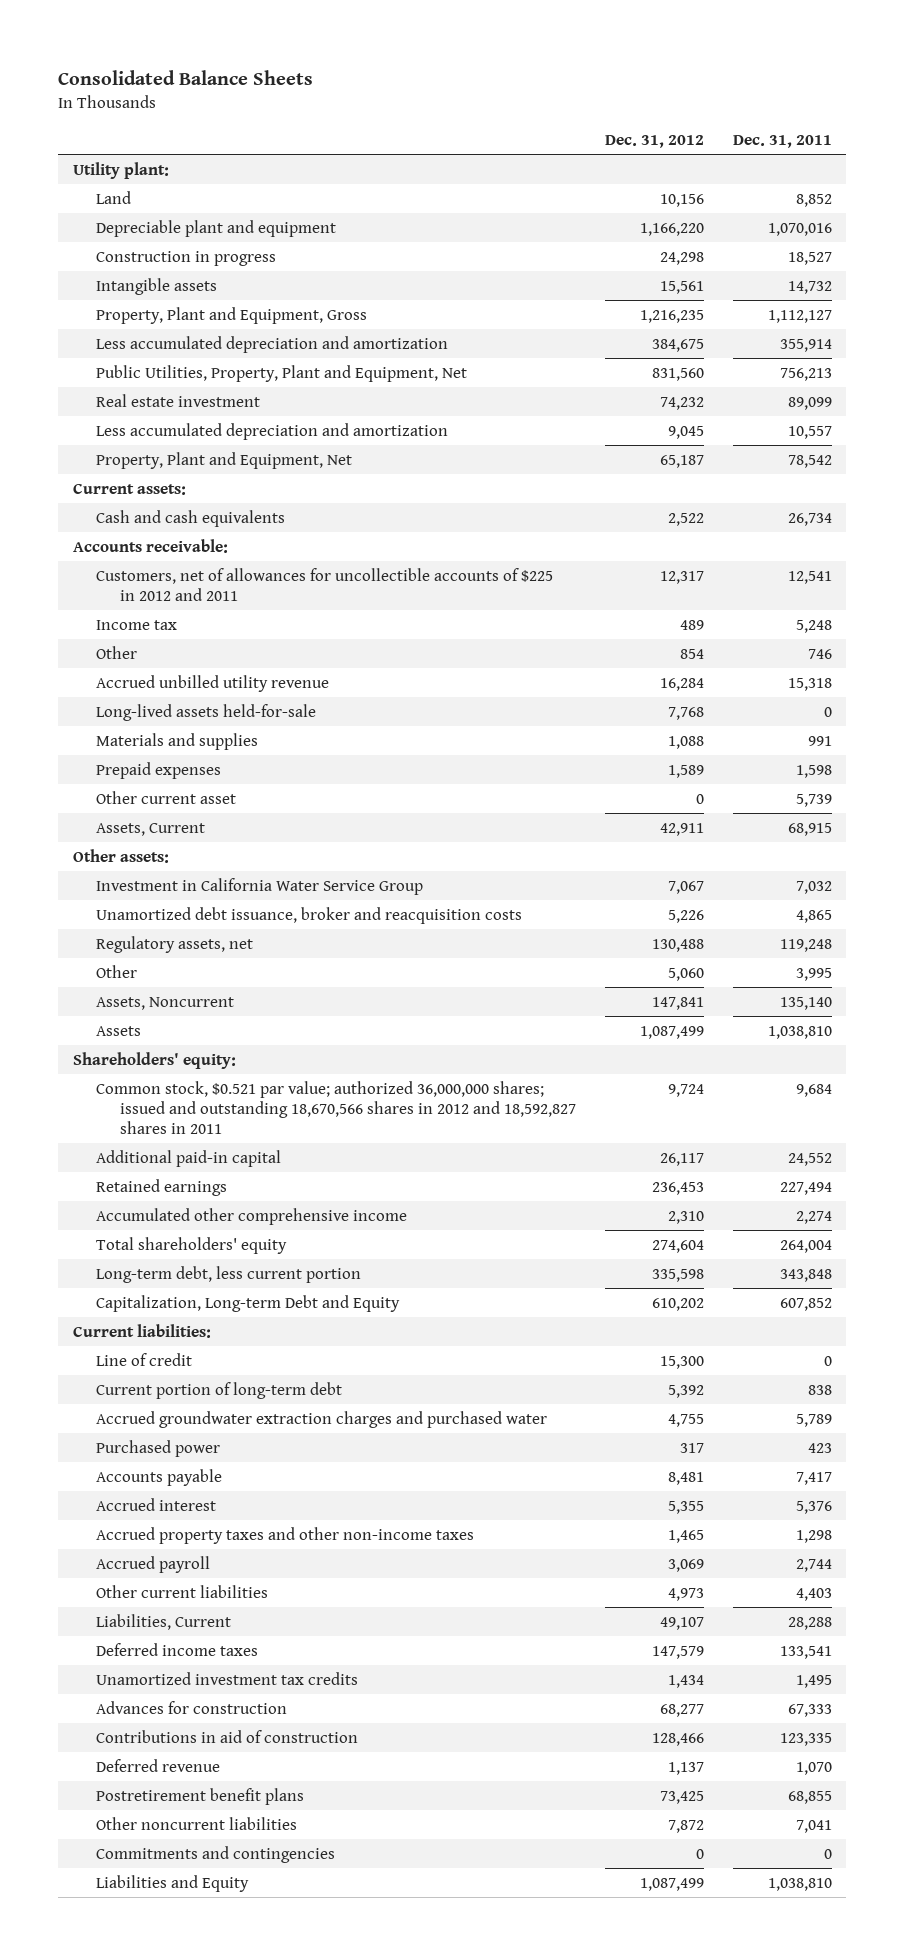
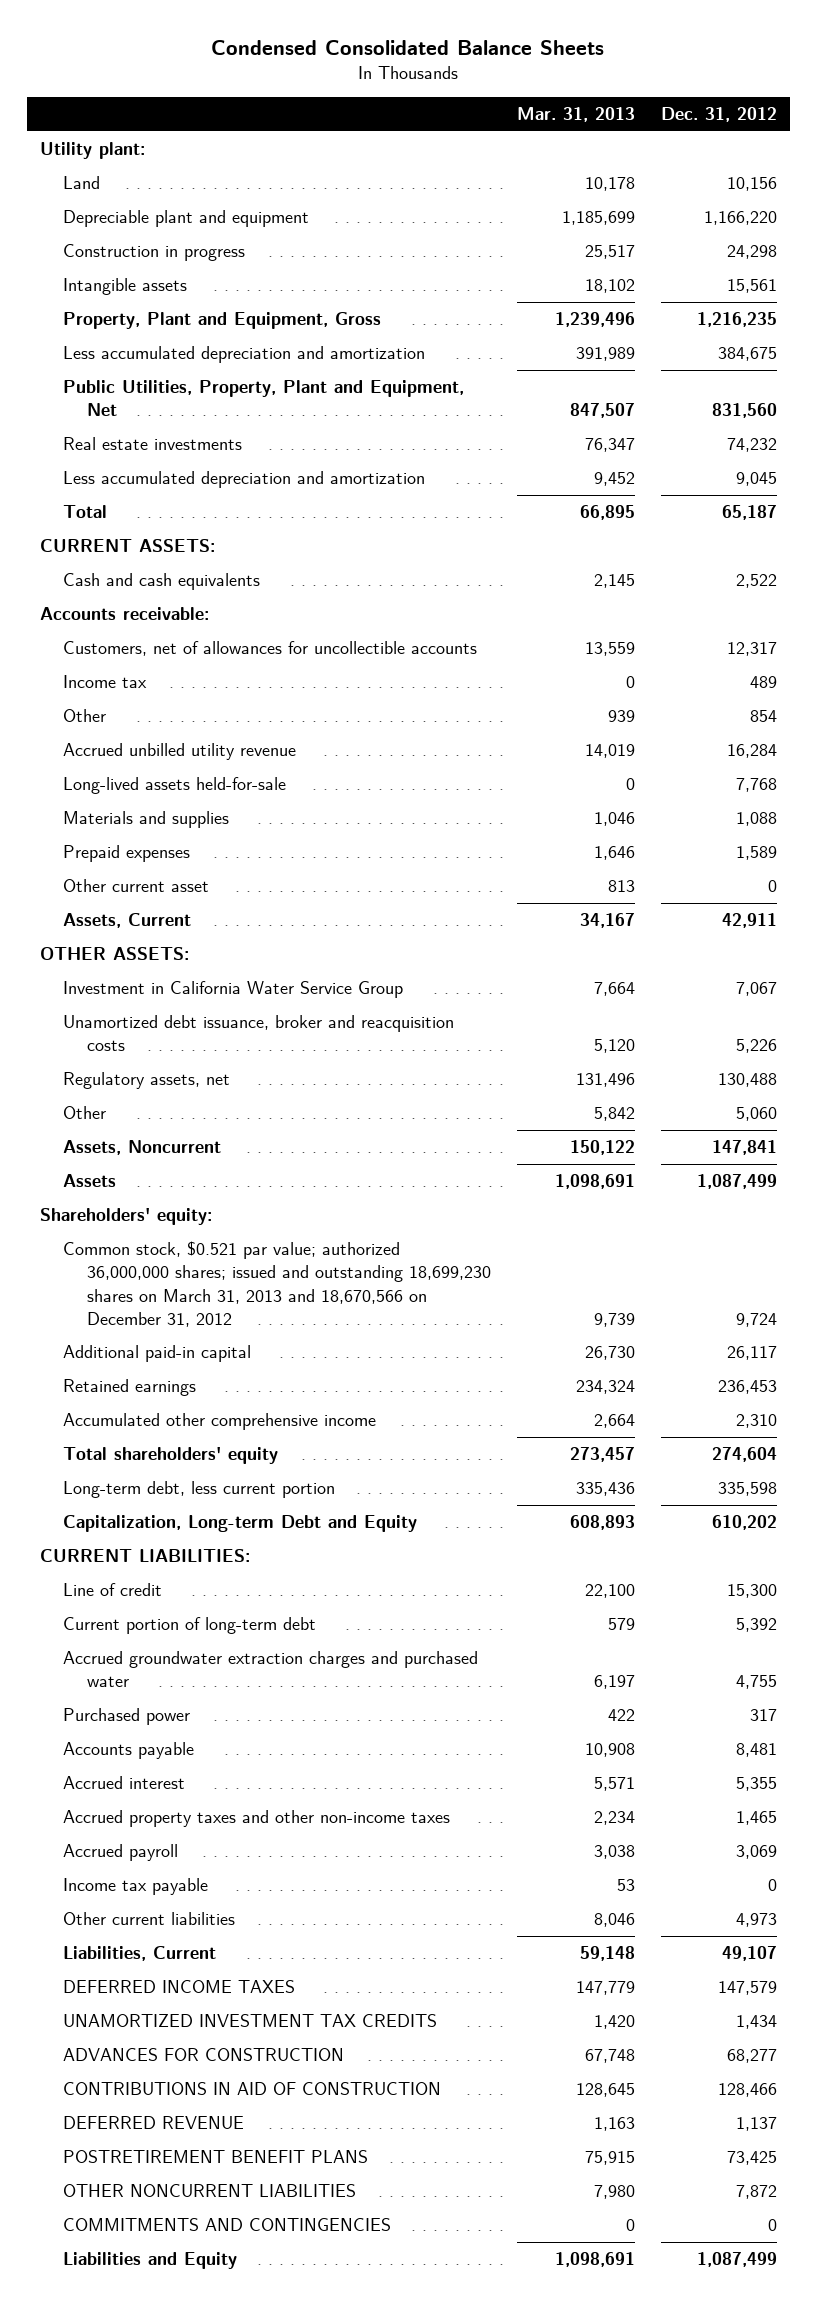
[58,69,314,85] Consolidated Balance Sheets -> [211,39,605,55] Condensed Consolidated Balance Sheets
[732,134,832,148] Dec. 31, 2011 -> none
none -> [517,107,636,123] Mar. 31, 2013
[96,393,261,407] Real estate investment -> [63,437,243,451] Real estate investments
[96,451,353,469] Property, Plant and Equipment, Net -> [63,505,108,519] Total
[72,482,186,495] Current assets: -> [39,539,215,553] CURRENT ASSETS:
[96,567,554,601] Customers, net of allowances for uncollectible accounts of $225 in 2012 and 2011 -> [63,641,478,657] Customers, net of allowances for uncollectible accounts
[72,848,169,863] Other assets: -> [39,947,189,961] OTHER ASSETS:
[96,1080,576,1134] Common stock, $0.521 par value; authorized 36,000,000 shares; issued and outstanding 18,670,566 shares in 2012 and 18,592,827 shares in 2011 -> [63,1241,492,1327] Common stock, $0.521 par value; authorized 36,000,000 shares; issued and outstanding 18,699,230 shares on March 31, 2013 and 18,670,566 on December 31, 2012
[72,1323,211,1338] Current liabilities: -> [39,1549,250,1563] CURRENT LIABILITIES:
none -> [63,1878,209,1896] Income tax payable
[96,1642,259,1656] Deferred income taxes -> [63,1980,296,1994] DEFERRED INCOME TAXES
[96,1671,359,1685] Unamortized investment tax credits -> [63,2014,438,2028] UNAMORTIZED INVESTMENT TAX CREDITS
[96,1700,288,1714] Advances for construction -> [63,2048,345,2062] ADVANCES FOR CONSTRUCTION
[96,1729,359,1743] Contributions in aid of construction -> [63,2082,442,2096] CONTRIBUTIONS IN AID OF CONSTRUCTION
[96,1758,221,1772] Deferred revenue -> [63,2116,245,2130] DEFERRED REVENUE
[96,1787,305,1805] Postretirement benefit plans -> [63,2150,369,2164] POSTRETIREMENT BENEFIT PLANS
[96,1816,298,1830] Other noncurrent liabilities -> [63,2184,357,2198] OTHER NONCURRENT LIABILITIES
[96,1845,336,1863] Commitments and contingencies -> [63,2218,392,2232] COMMITMENTS AND CONTINGENCIES

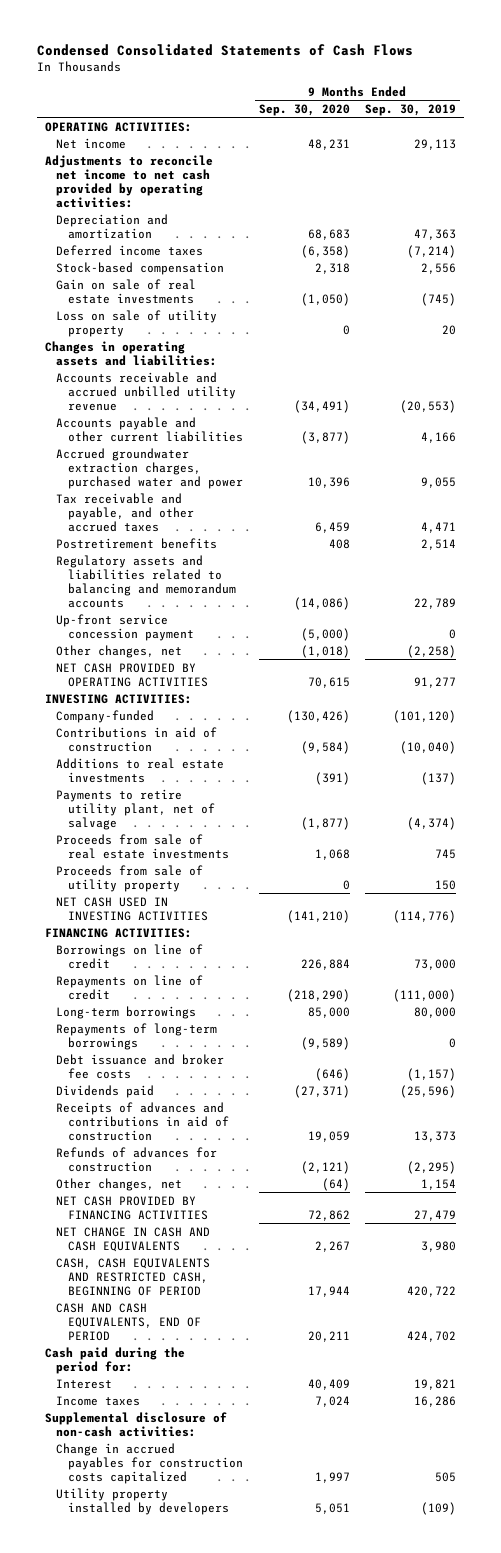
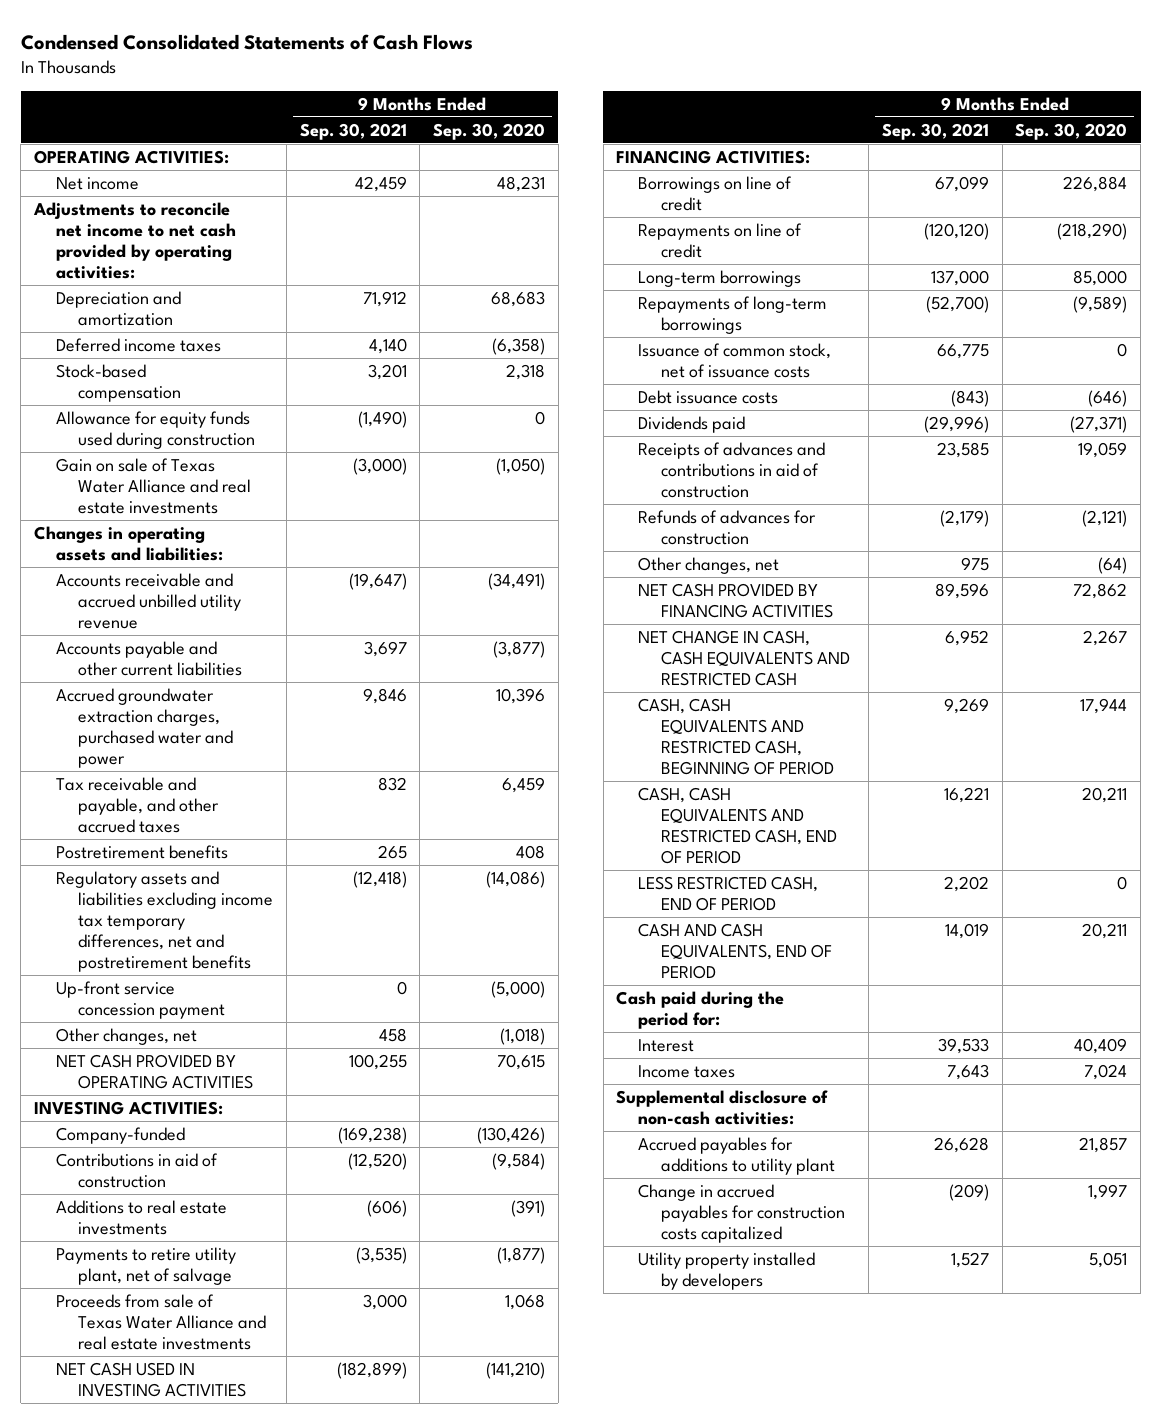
[365,103,457,116] Sep. 30, 2019 -> none
none -> [299,122,407,140] Sep. 30, 2021
[56,309,218,337] Loss on sale of utility property -> none
none -> [56,410,256,449] Allowance for equity funds used during construction
[56,278,197,304] Gain on sale of real estate investments -> [56,457,252,514] Gain on sale of Texas Water Alliance and real estate investments
[56,554,237,608] Regulatory assets and liabilities related to balancing and memorandum accounts -> [56,870,274,972] Regulatory assets and liabilities excluding income tax temporary differences, net and postretirement benefits
[56,864,204,892] Proceeds from sale of utility property -> none
[56,833,230,859] Proceeds from sale of real estate investments -> [56,1293,267,1350] Proceeds from sale of Texas Water Alliance and real estate investments
none -> [638,342,832,378] Issuance of common stock, net of issuance costs
[56,1053,225,1079] Debt issuance and broker fee costs -> [638,389,779,404] Debt issuance costs
[56,1226,211,1252] NET CHANGE IN CASH AND CASH EQUIVALENTS -> [638,629,850,686] NET CHANGE IN CASH, CASH EQUIVALENTS AND RESTRICTED CASH
none -> [638,786,837,864] CASH, CASH EQUIVALENTS AND RESTRICTED CASH, END OF PERIOD
none -> [638,875,819,911] LESS RESTRICTED CASH, END OF PERIOD
none -> [638,1136,835,1175] Accrued payables for additions to utility plant

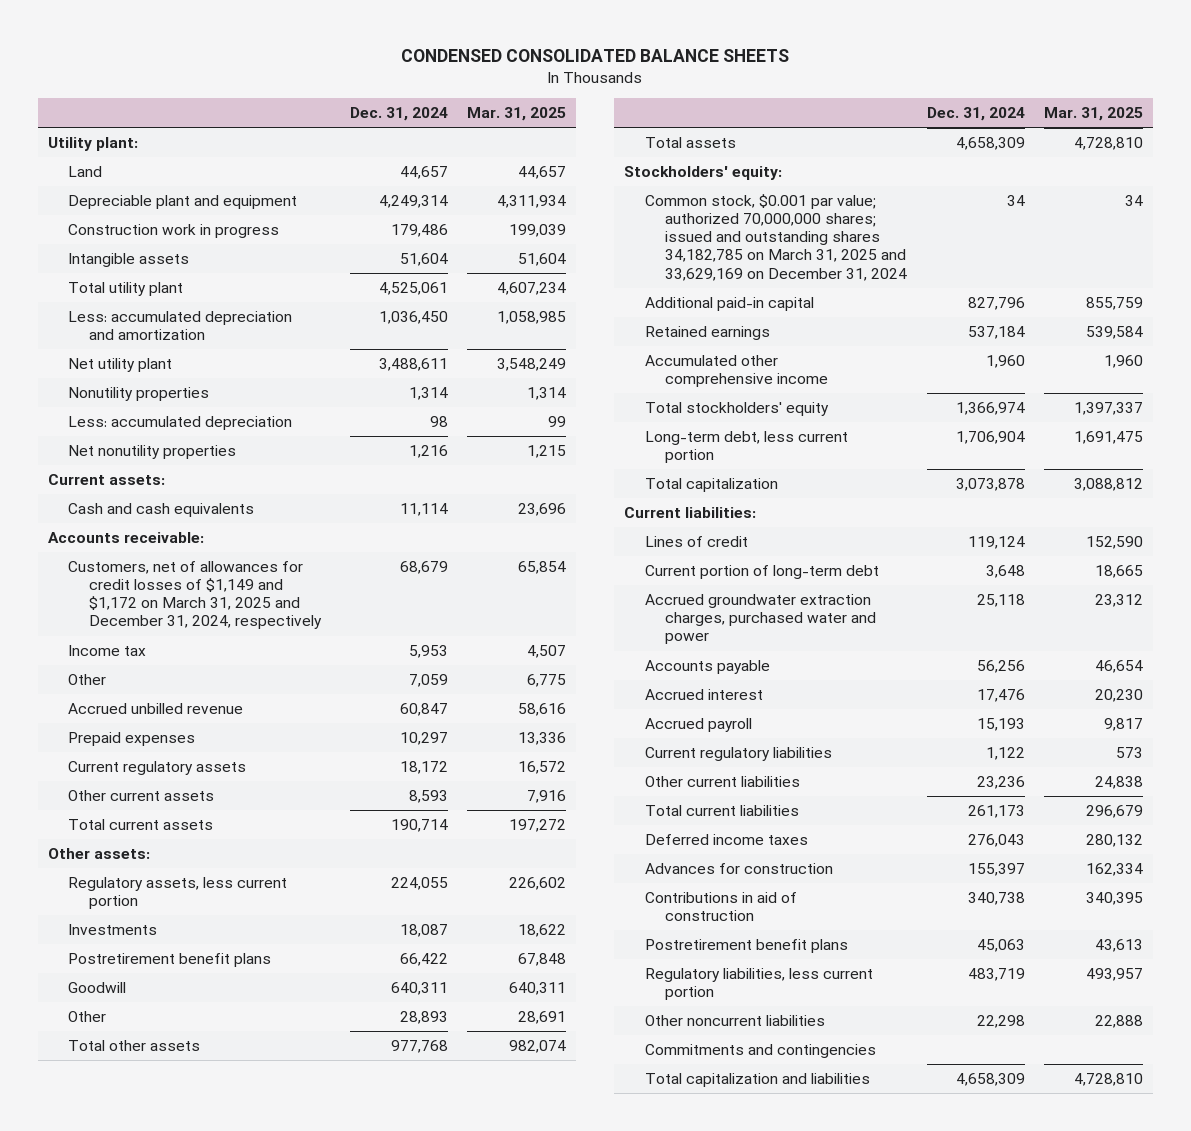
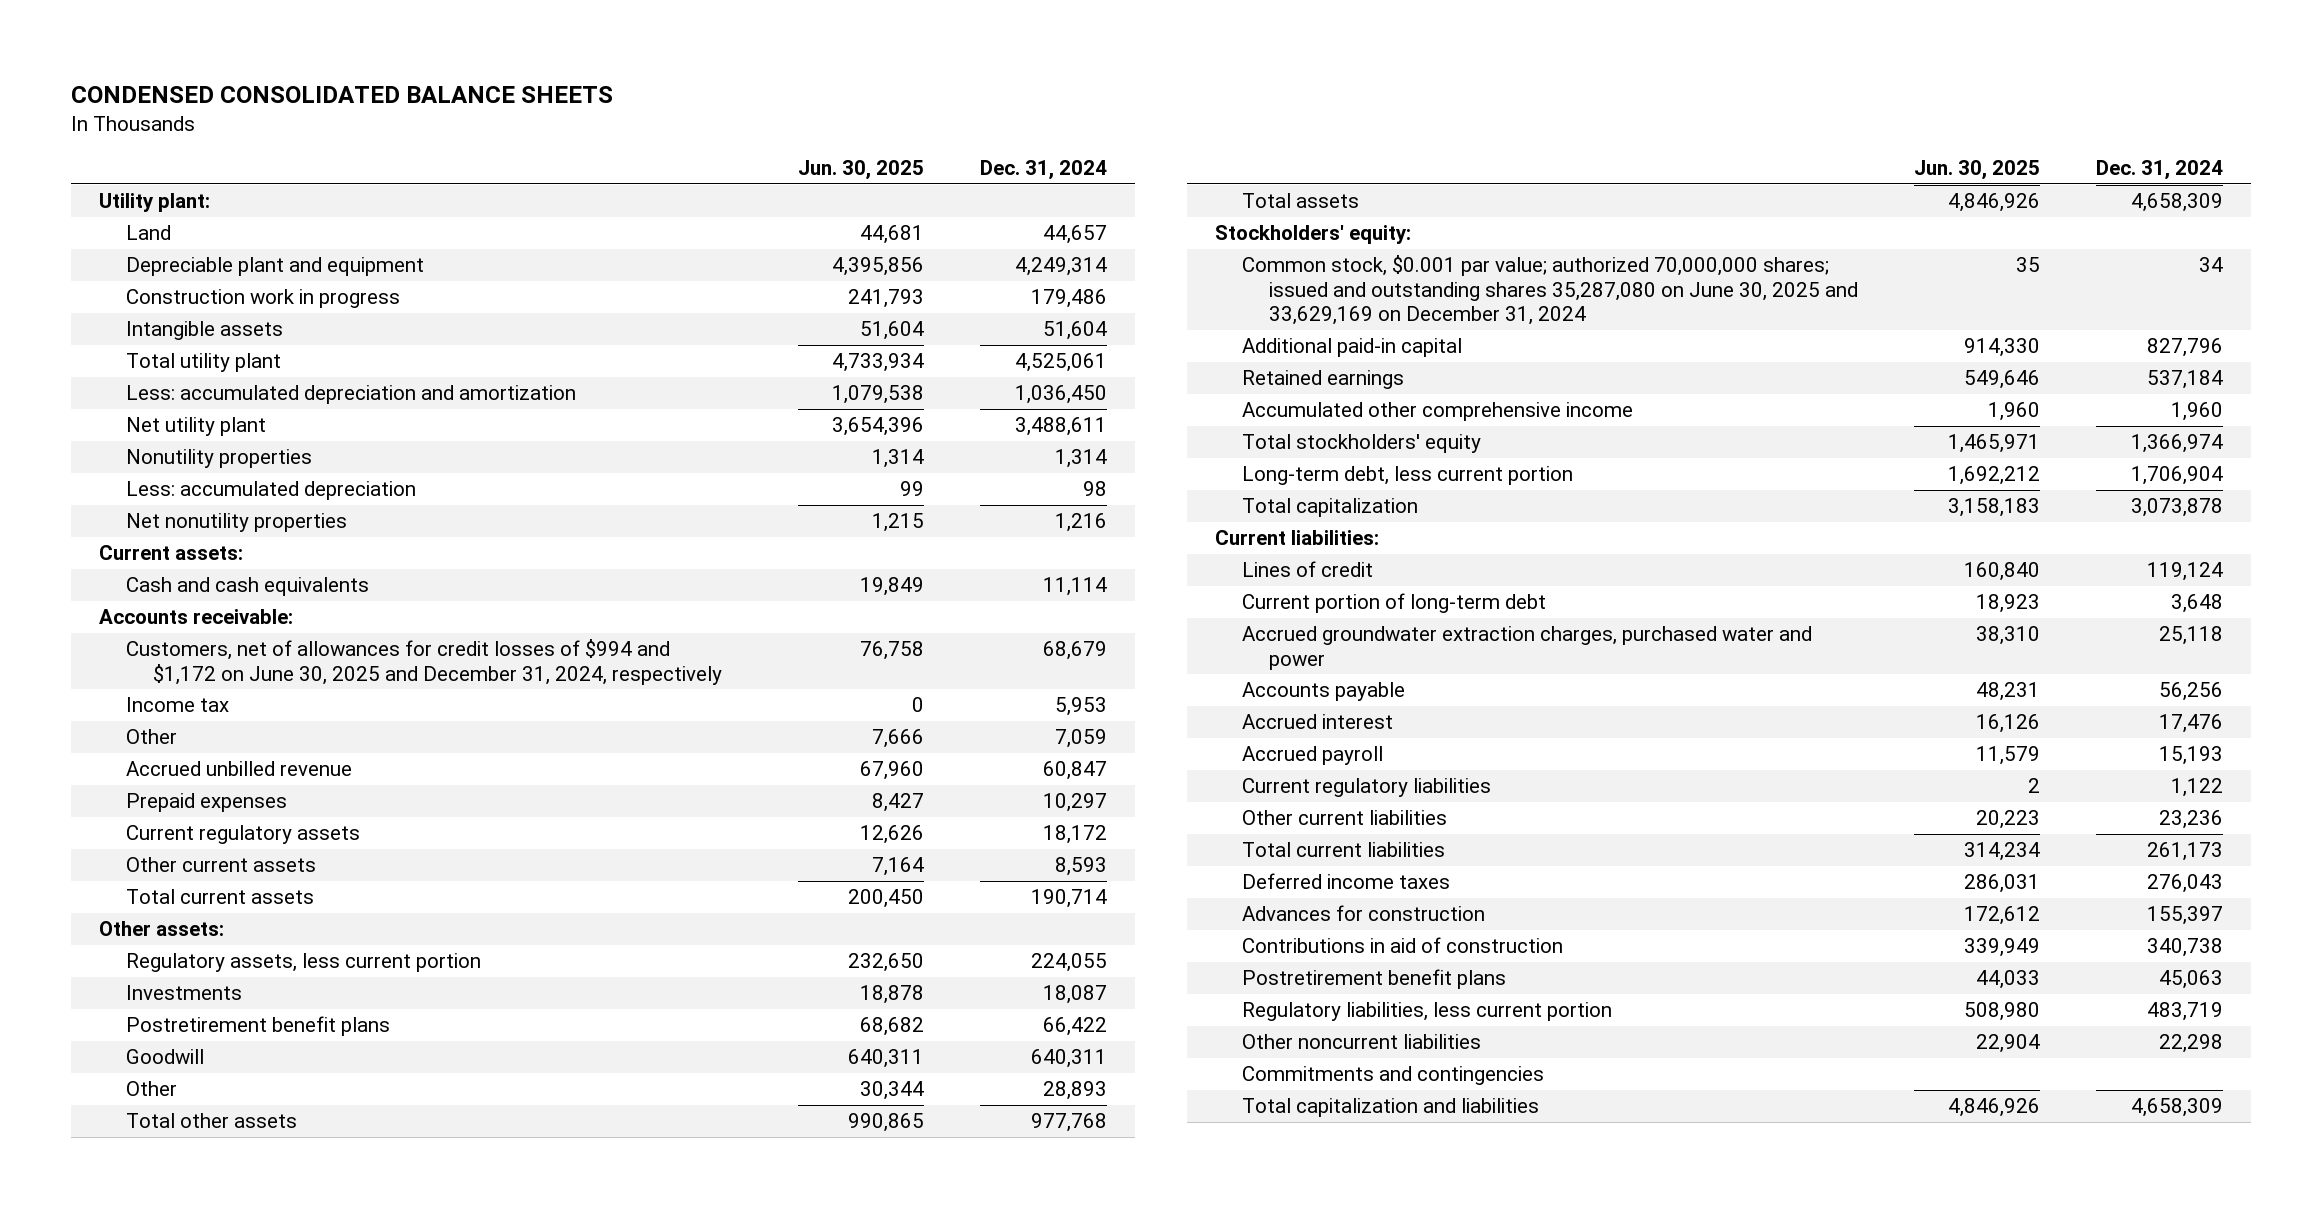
[467,107,567,122] Mar. 31, 2025 -> none
none -> [797,160,924,181] Jun. 30, 2025
[68,561,322,630] Customers, net of allowances for credit losses of $1,149 and $1,172 on March 31, 2025 and December 31, 2024, respectively -> [125,639,722,685] Customers, net of allowances for credit losses of $994 and $1,172 on June 30, 2025 and December 31, 2024, respectively
[644,194,908,281] Common stock, $0.001 par value; authorized 70,000,000 shares; issued and outstanding shares 34,182,785 on March 31, 2025 and 33,629,169 on December 31, 2024 -> [1241,255,1858,325] Common stock, $0.001 par value; authorized 70,000,000 shares; issued and outstanding shares 35,287,080 on June 30, 2025 and 33,629,169 on December 31, 2024

